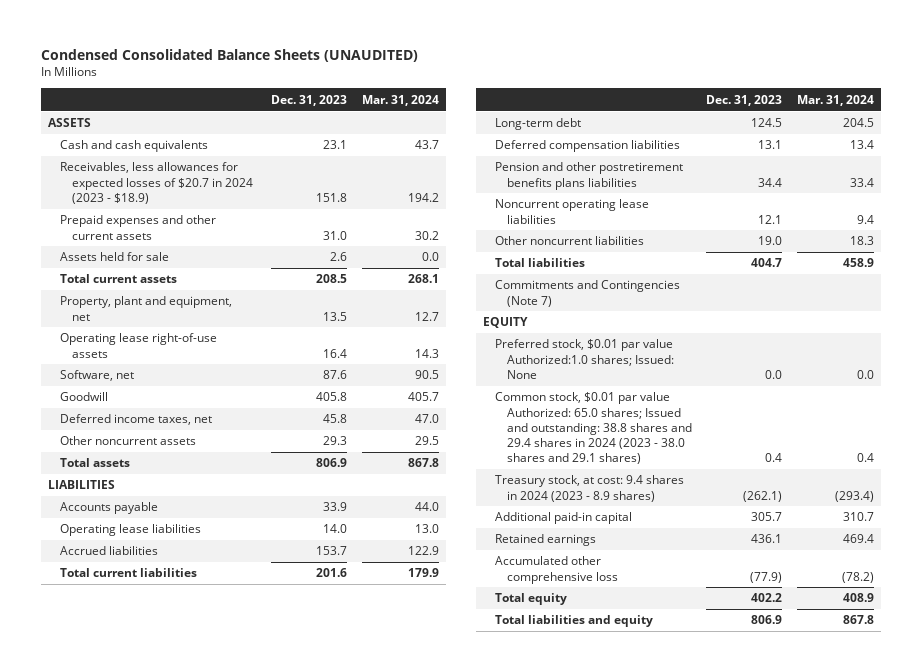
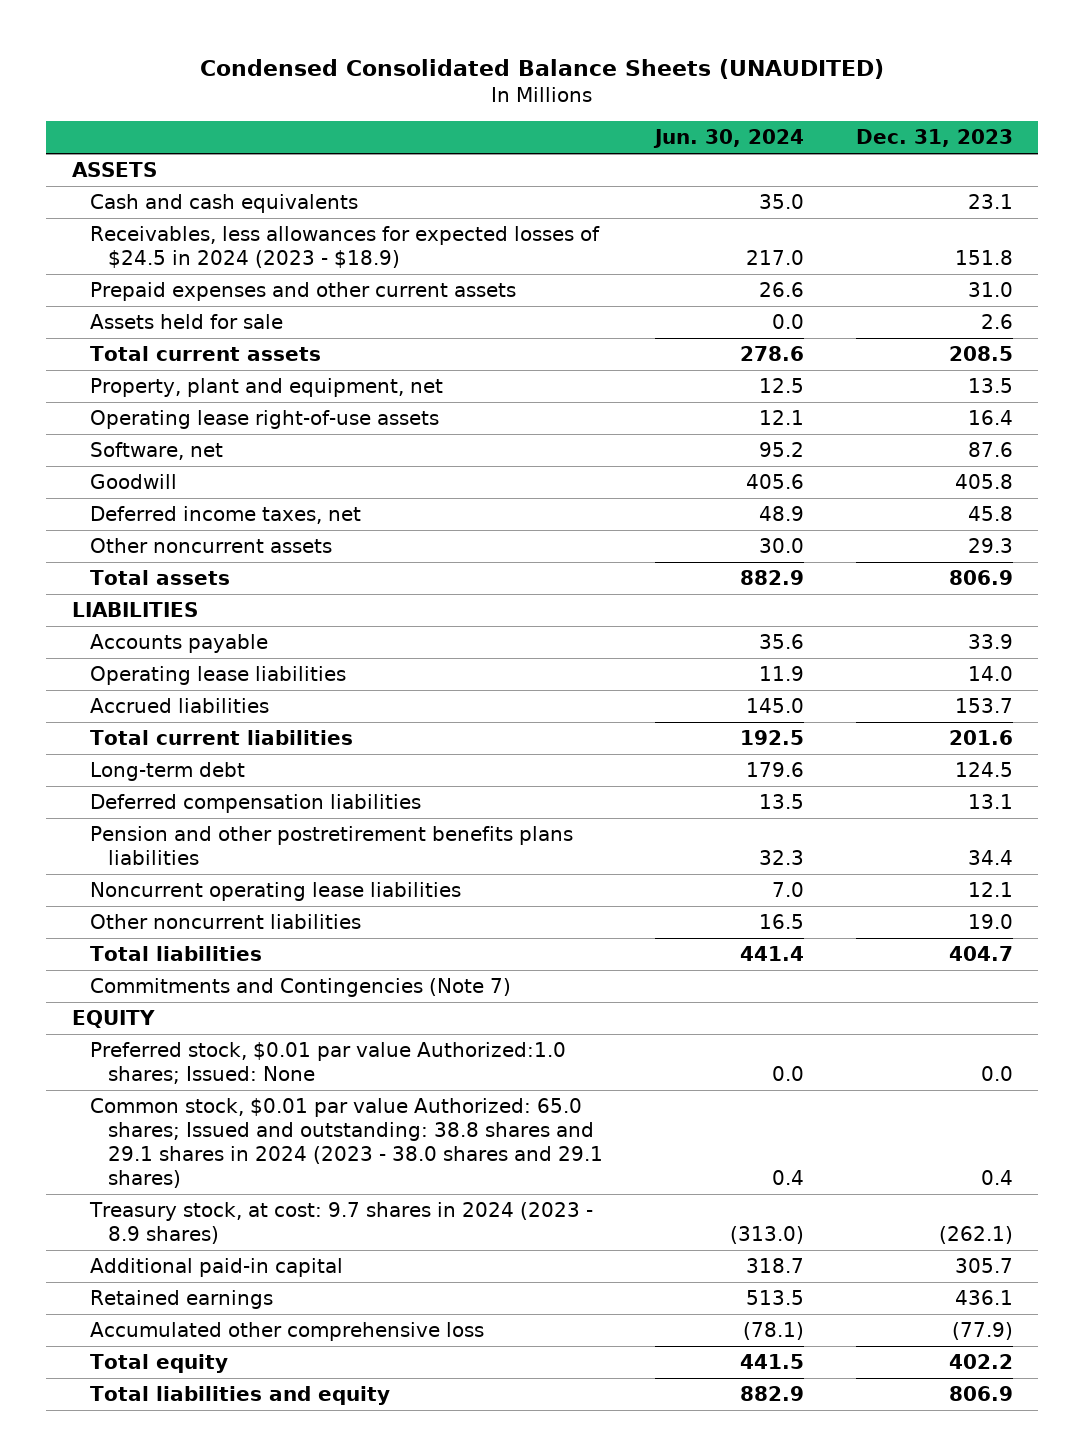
[361,94,439,106] Mar. 31, 2024 -> none
none -> [652,129,804,149] Jun. 30, 2024
[60,162,253,204] Receivables, less allowances for expected losses of $20.7 in 2024 (2023 - $18.9) -> [90,225,601,268] Receivables, less allowances for expected losses of $24.5 in 2024 (2023 - $18.9)
[495,392,692,465] Common stock, $0.01 par value Authorized: 65.0 shares; Issued and outstanding: 38.8 shares and 29.4 shares in 2024 (2023 - 38.0 shares and 29.1 shares) -> [90,1097,604,1188] Common stock, $0.01 par value Authorized: 65.0 shares; Issued and outstanding: 38.8 shares and 29.1 shares in 2024 (2023 - 38.0 shares and 29.1 shares)
[495,475,685,502] Treasury stock, at cost: 9.4 shares in 2024 (2023 - 8.9 shares) -> [89,1201,594,1244] Treasury stock, at cost: 9.7 shares in 2024 (2023 - 8.9 shares)

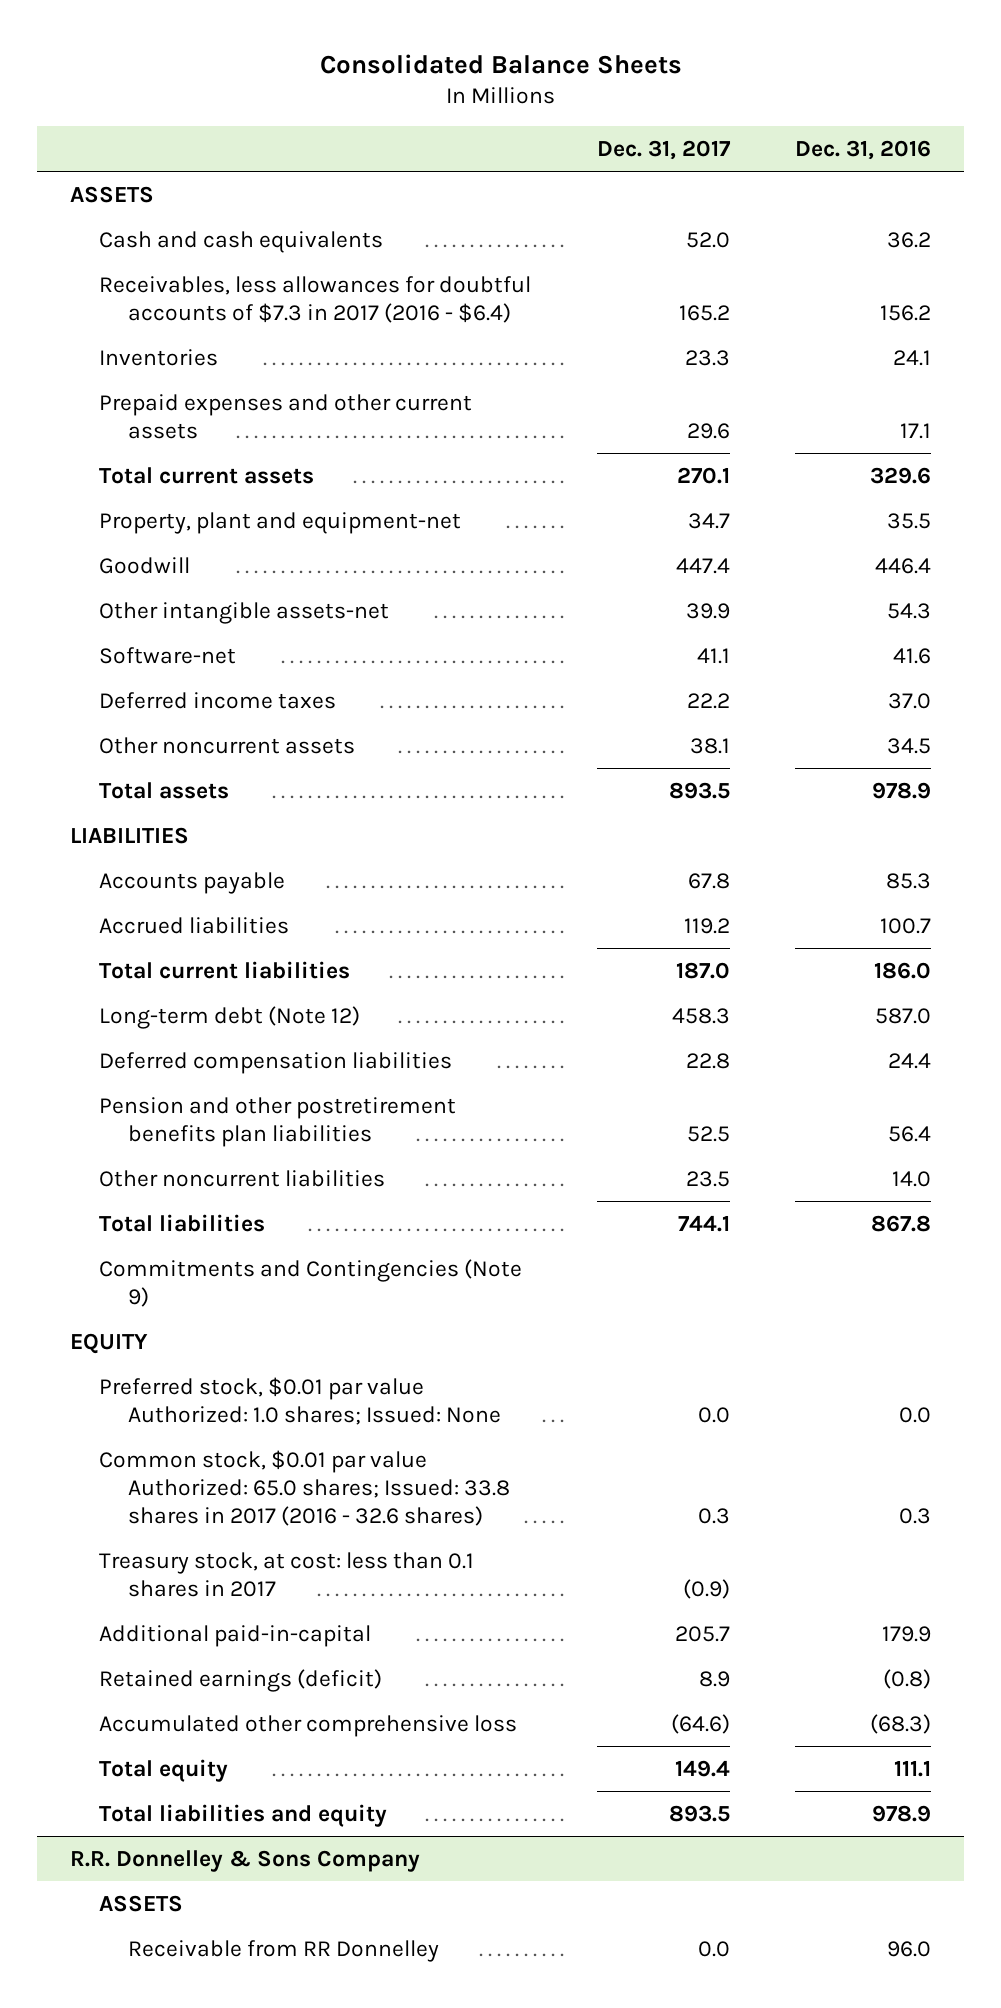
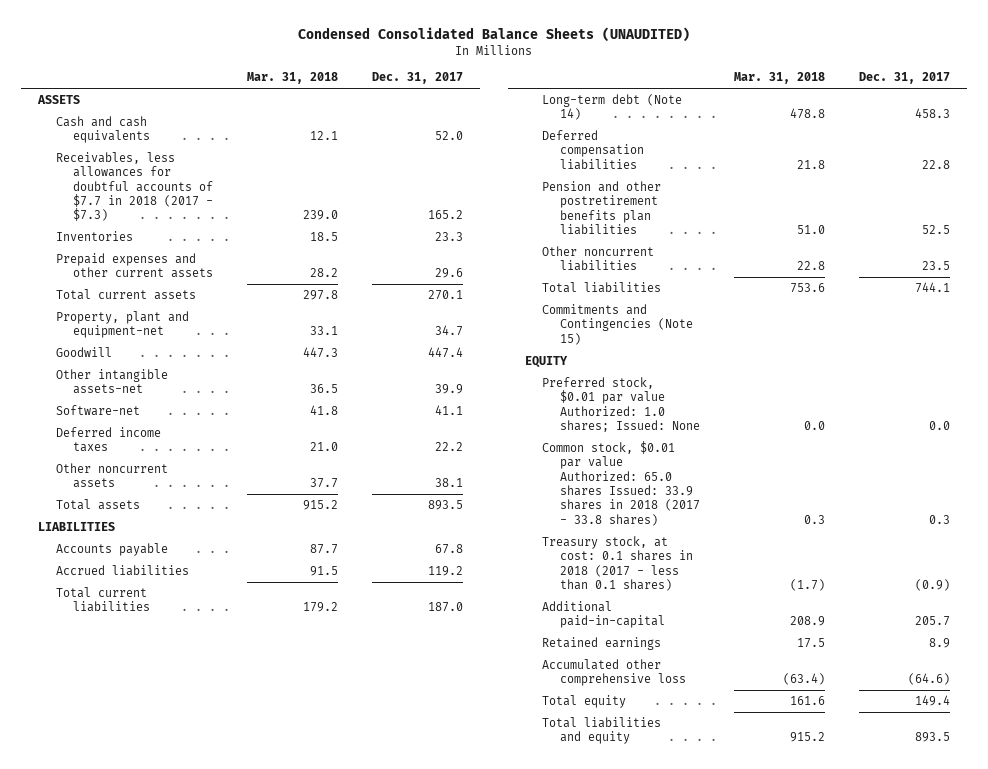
[319,53,682,74] Consolidated Balance Sheets -> [298,27,691,43] Condensed Consolidated Balance Sheets (UNAUDITED)
[795,139,932,160] Dec. 31, 2016 -> none
none -> [246,72,338,85] Mar. 31, 2018
[99,275,532,323] Receivables, less allowances for doubtful accounts of $7.3 in 2017 (2016 - $6.4) -> [55,152,213,222] Receivables, less allowances for doubtful accounts of $7.7 in 2018 (2017 - $7.3)
[99,1005,361,1029] Long-term debt (Note 12) -> [542,94,683,121] Long-term debt (Note 14)
[99,1258,523,1307] Commitments and Contingencies (Note 9) -> [542,304,693,345] Commitments and Contingencies (Note 15)
[99,1449,511,1526] Common stock, $0.01 par value Authorized: 65.0 shares; Issued: 33.8 shares in 2017 (2016 - 32.6 shares) -> [542,441,700,526] Common stock, $0.01 par value Authorized: 65.0 shares Issued: 33.9 shares in 2018 (2017 - 33.8 shares)
[99,1551,475,1597] Treasury stock, at cost: less than 0.1 shares in 2017 -> [542,536,693,592] Treasury stock, at cost: 0.1 shares in 2018 (2017 - less than 0.1 shares)
[99,1668,383,1692] Retained earnings (deficit) -> [542,637,662,651] Retained earnings
[70,1849,421,1872] R.R. Donnelley & Sons Company -> none
[99,1894,184,1912] ASSETS -> none
[128,1939,440,1962] Receivable from RR Donnelley -> none

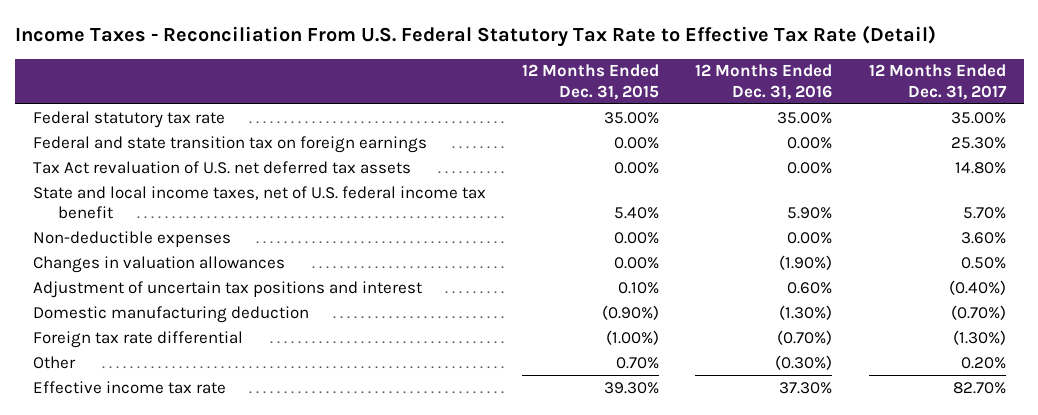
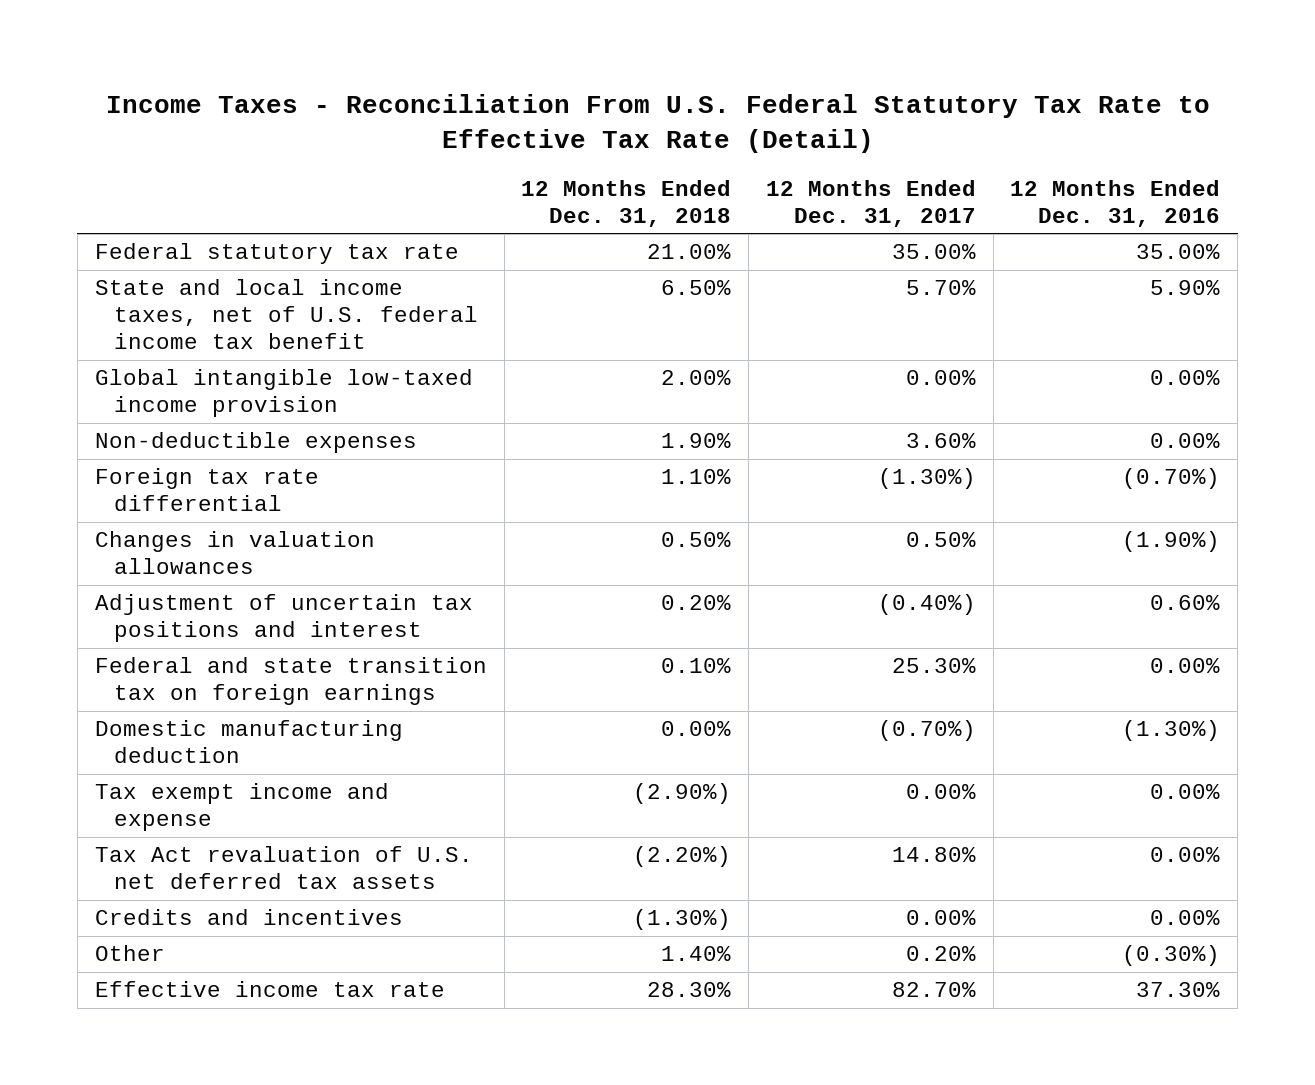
[522,64,660,100] 12 Months Ended Dec. 31, 2015 -> none
none -> [521,179,732,227] 12 Months Ended Dec. 31, 2018
none -> [94,369,473,418] Global intangible low-taxed income provision
[32,330,243,348] Foreign tax rate differential -> [94,468,319,512] Foreign tax rate differential
[32,135,427,153] Federal and state transition tax on foreign earnings -> [94,657,487,706] Federal and state transition tax on foreign earnings
none -> [94,783,389,832] Tax exempt income and expense
[32,160,411,174] Tax Act revaluation of U.S. net deferred tax assets -> [94,846,473,890] Tax Act revaluation of U.S. net deferred tax assets
none -> [94,909,403,926] Credits and incentives

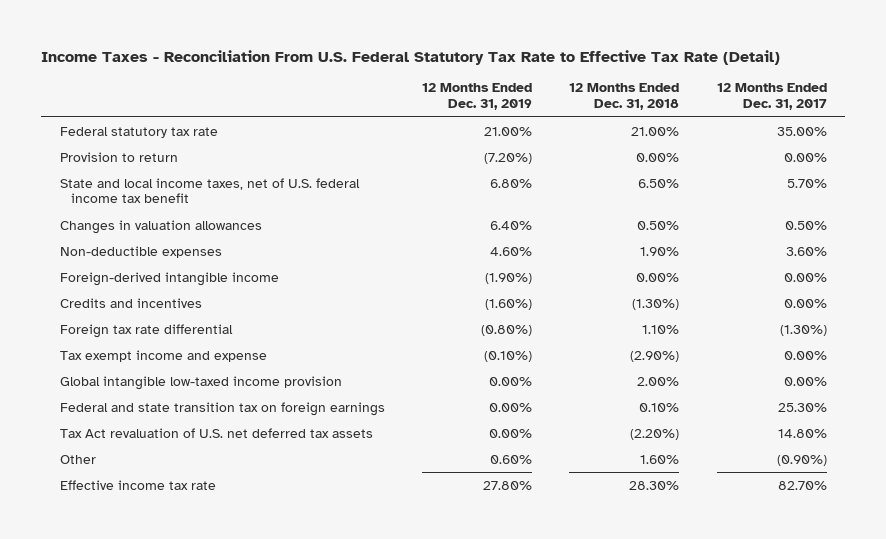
[1010,179,1221,227] 12 Months Ended Dec. 31, 2016 -> none
none -> [421,83,532,111] 12 Months Ended Dec. 31, 2019
none -> [59,151,178,162] Provision to return
[94,531,375,575] Changes in valuation allowances -> [59,219,262,234] Changes in valuation allowances
none -> [59,271,279,286] Foreign-derived intangible income
[94,909,403,926] Credits and incentives -> [59,297,202,308] Credits and incentives
[94,594,473,643] Adjustment of uncertain tax positions and interest -> none
[94,720,403,764] Domestic manufacturing deduction -> none
[94,369,473,418] Global intangible low-taxed income provision -> [59,375,342,390] Global intangible low-taxed income provision
[94,657,487,706] Federal and state transition tax on foreign earnings -> [59,401,385,416] Federal and state transition tax on foreign earnings
[661,946,732,962] 1.40% -> [640,454,680,464] 1.60%
[905,946,976,962] 0.20% -> [776,454,827,466] (0.90%)

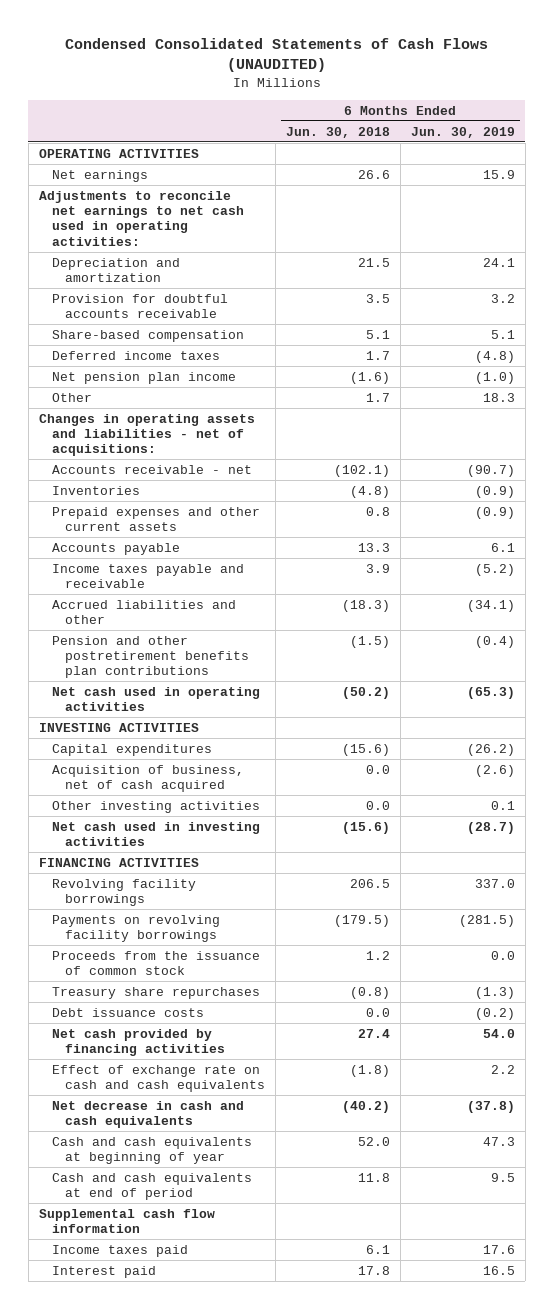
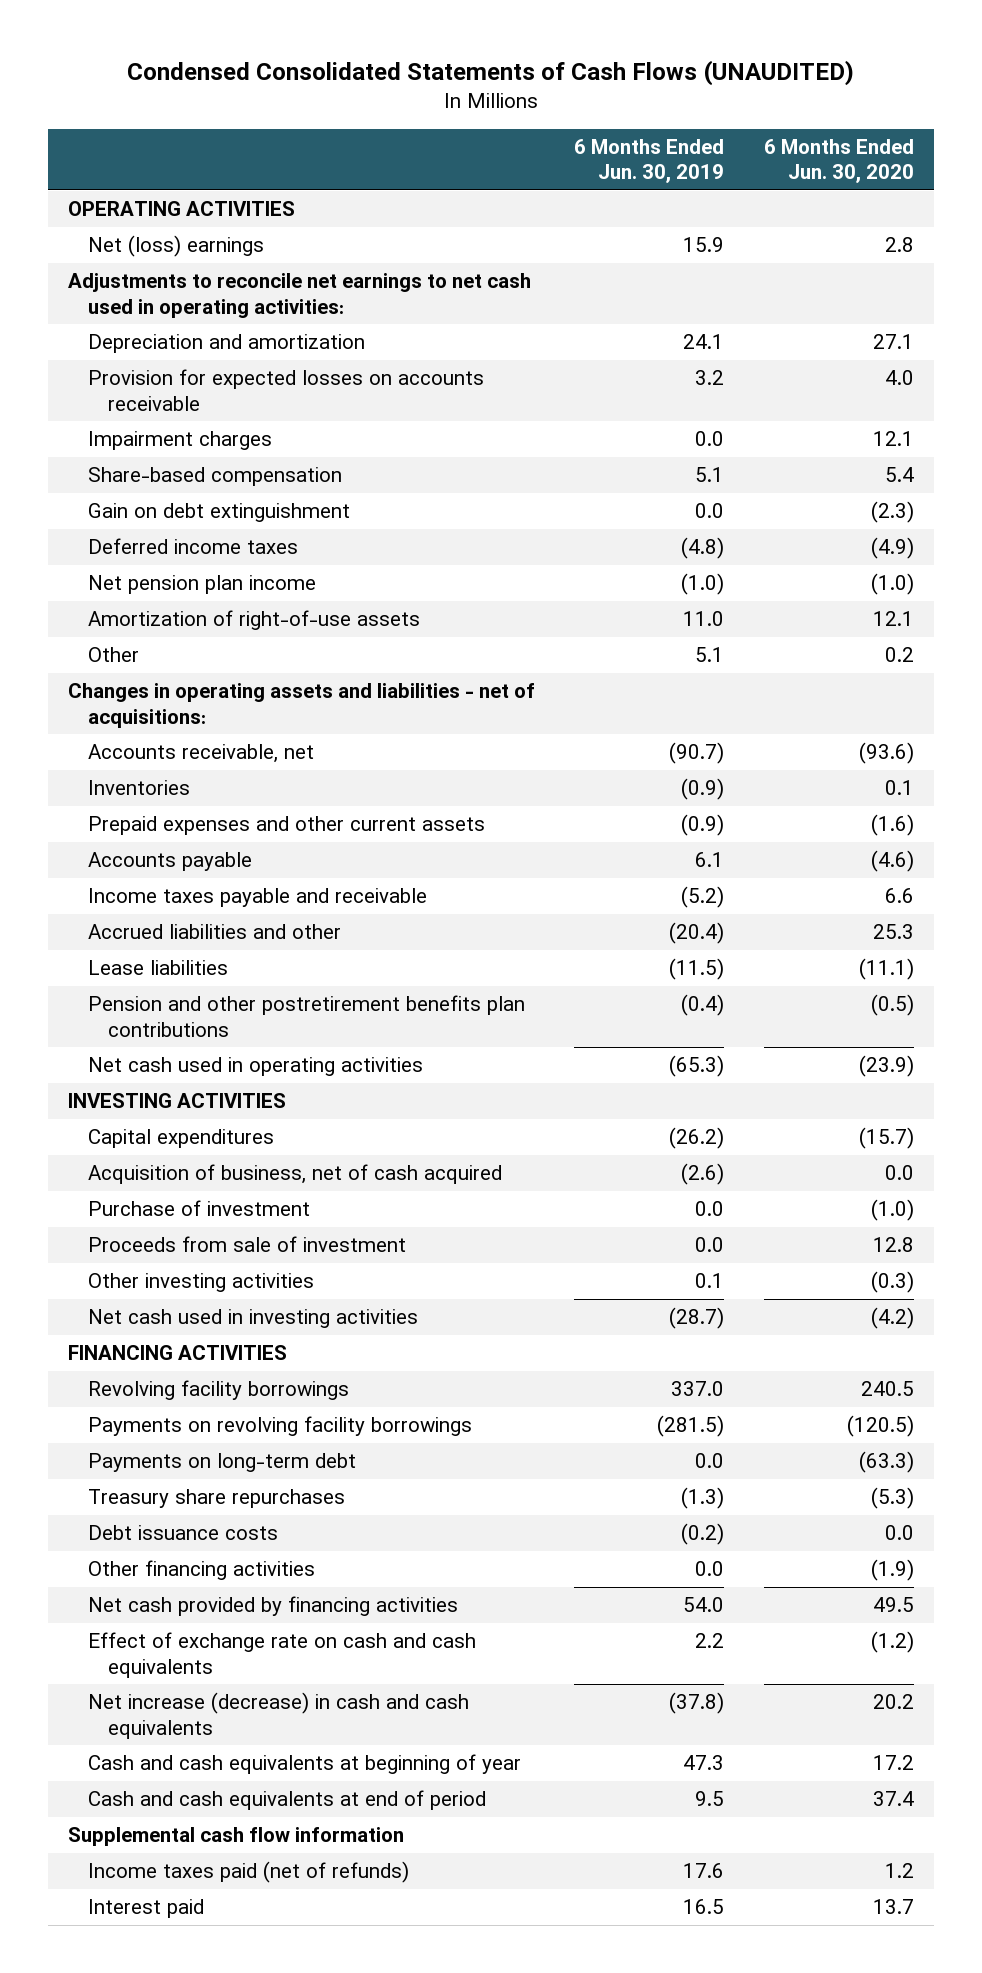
[286,126,391,138] Jun. 30, 2018 -> none
none -> [763,138,914,184] 6 Months Ended Jun. 30, 2020
[51,169,148,182] Net earnings -> [87,235,264,258] Net (loss) earnings
[51,293,228,318] Provision for doubtful accounts receivable -> [87,369,484,411] Provision for expected losses on accounts receivable
none -> [87,431,272,451] Impairment charges
none -> [87,503,350,523] Gain on debt extinguishment
none -> [87,610,420,631] Amortization of right-of-use assets
[482,392,515,402] 18.3 -> [695,647,725,663] 5.1
[51,464,252,474] Accounts receivable - net -> [87,744,314,764] Accounts receivable, net
[466,599,515,612] (34.1) -> [669,922,725,945] (20.4)
none -> [87,960,228,976] Lease liabilities
none -> [87,1200,310,1217] Purchase of investment
none -> [87,1236,406,1253] Proceeds from sale of investment
[51,950,260,975] Proceeds from the issuance of common stock -> none
none -> [87,1453,356,1473] Payments on long-term debt
none -> [87,1560,315,1581] Other financing activities
[51,1100,244,1128] Net decrease in cash and cash equivalents -> [87,1692,469,1739] Net increase (decrease) in cash and cash equivalents
[51,1244,188,1257] Income taxes paid -> [87,1861,409,1884] Income taxes paid (net of refunds)

